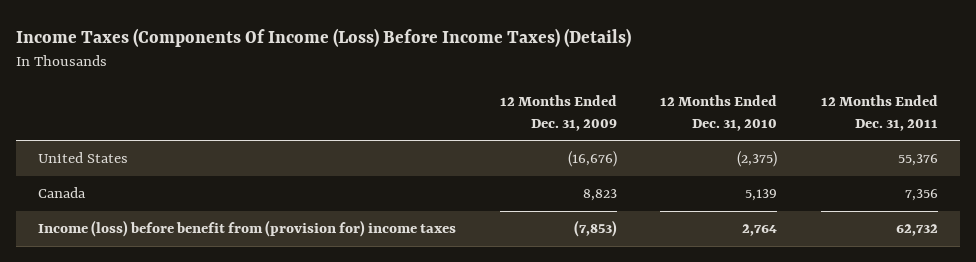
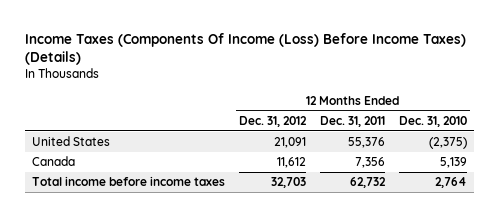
[499,94,617,131] 12 Months Ended Dec. 31, 2009 -> none
none -> [239,115,308,127] Dec. 31, 2012
[37,220,456,238] Income (loss) before benefit from (provision for) income taxes -> [32,176,226,187] Total income before income taxes

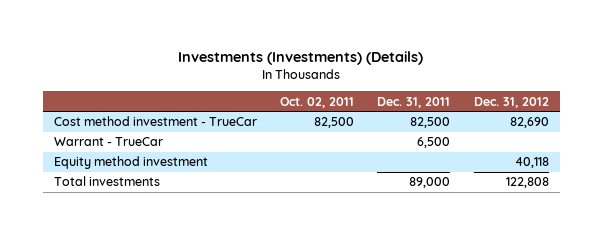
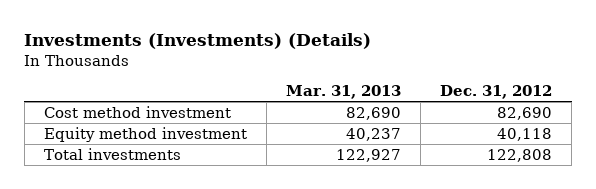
[280,96,355,108] Oct. 02, 2011 -> none
[377,96,451,108] Dec. 31, 2011 -> none
none -> [285,84,401,99] Mar. 31, 2013
[54,137,164,147] Warrant - TrueCar -> none
[54,116,258,127] Cost method investment - TrueCar -> [43,105,231,118] Cost method investment

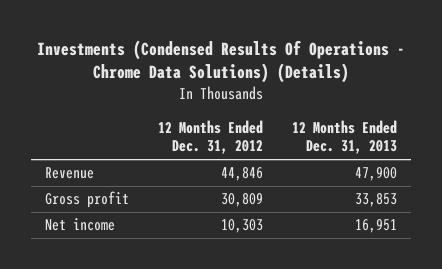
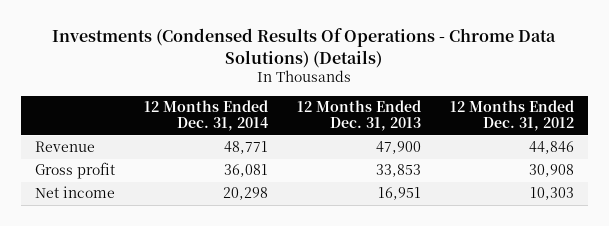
none -> [144,100,269,132] 12 Months Ended Dec. 31, 2014
[220,193,263,208] 30,809 -> [528,164,574,178] 30,908

